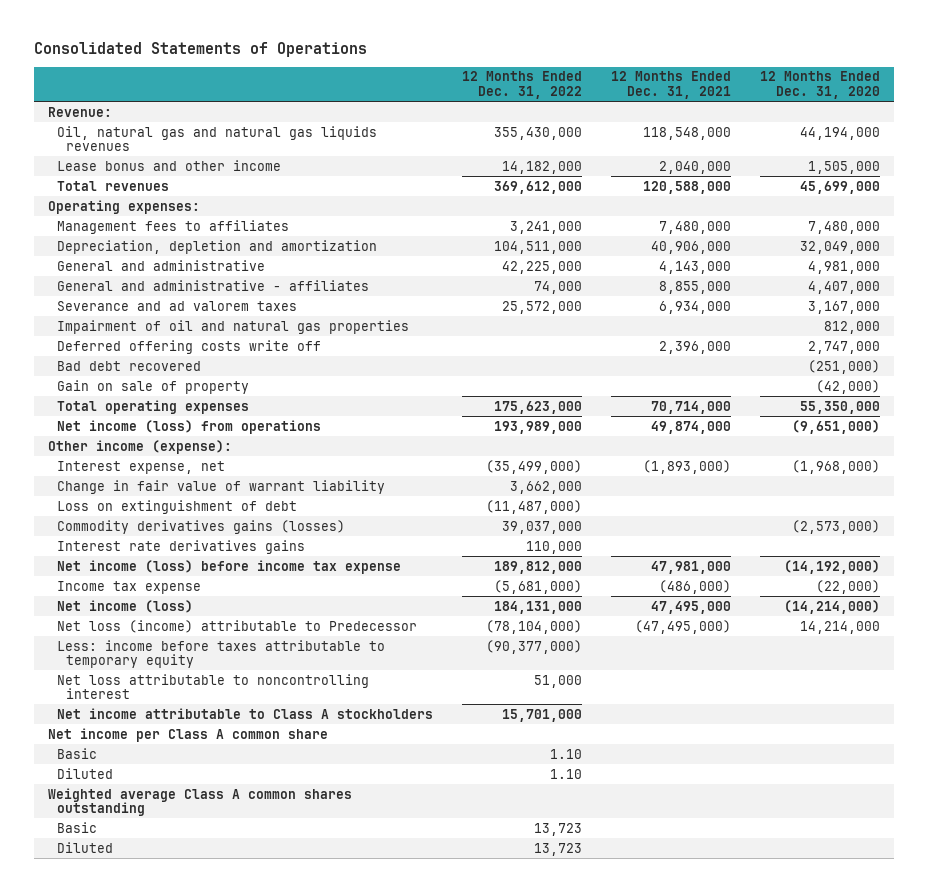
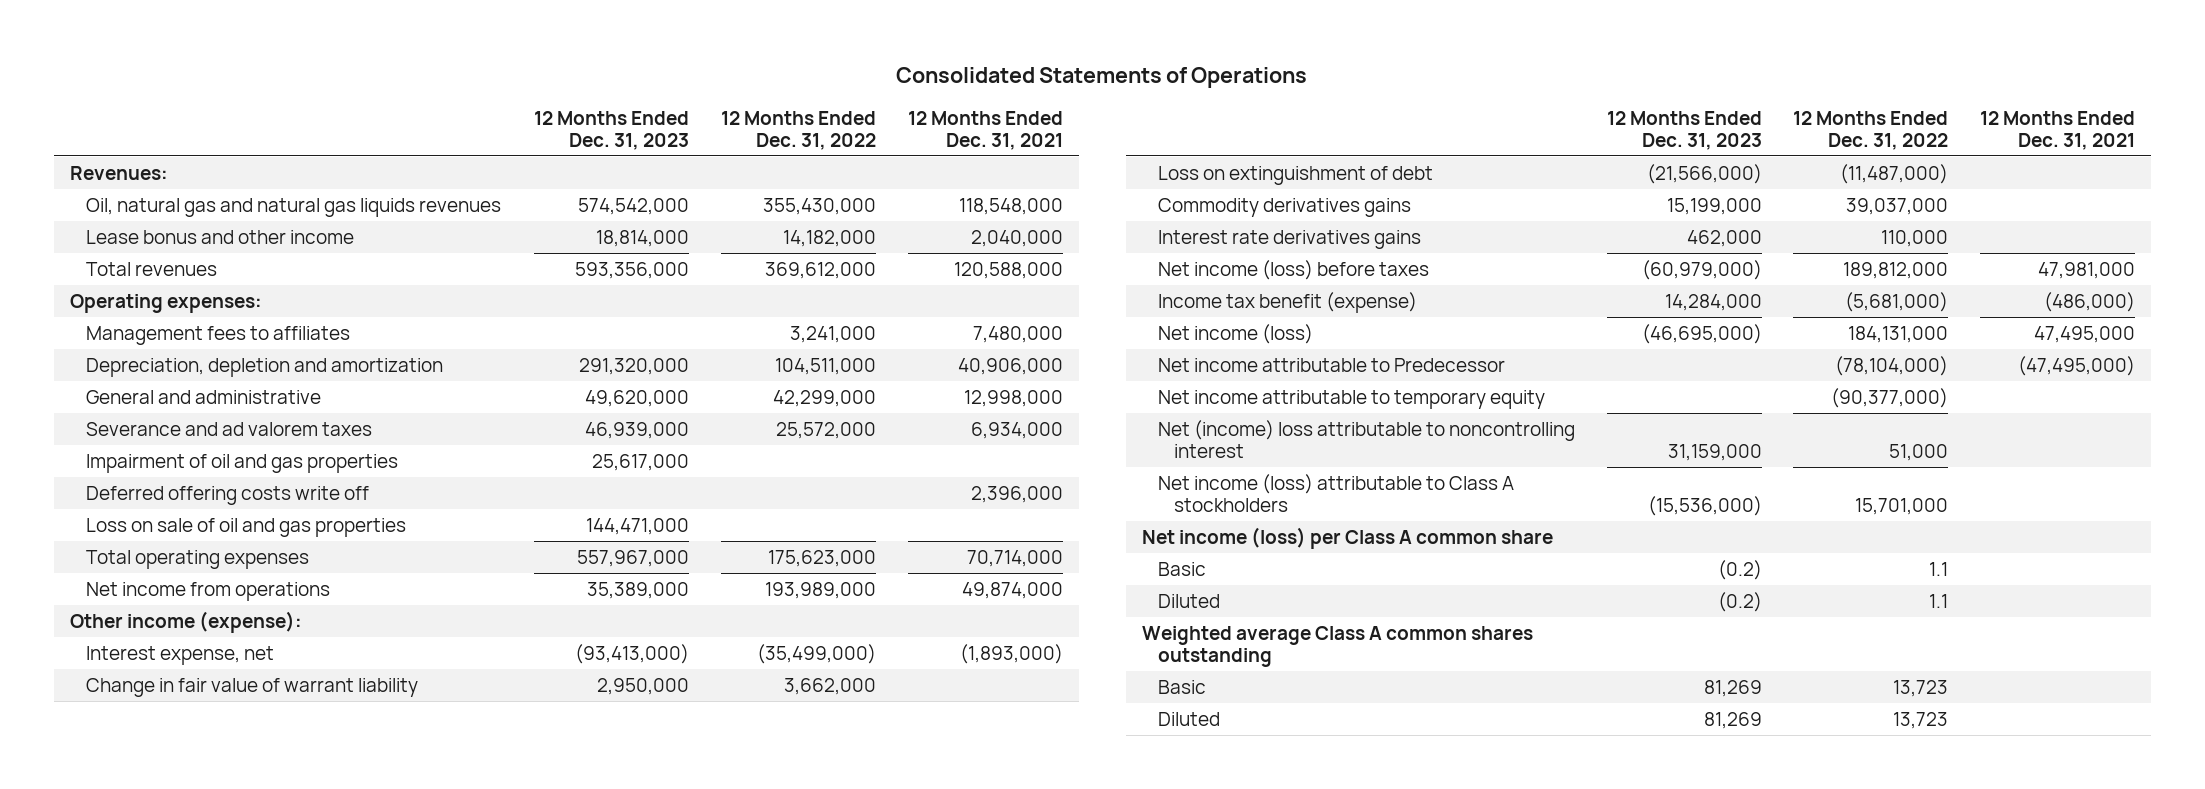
[759,71,880,99] 12 Months Ended Dec. 31, 2020 -> none
none -> [534,110,690,150] 12 Months Ended Dec. 31, 2023
[48,106,113,117] Revenue: -> [69,165,168,180] Revenues:
[57,279,370,291] General and administrative - affiliates -> none
[502,260,583,274] 42,225,000 -> [773,389,877,407] 42,299,000
[659,260,732,274] 4,143,000 -> [963,389,1063,407] 12,998,000
[57,319,410,334] Impairment of oil and natural gas properties -> [85,453,398,473] Impairment of oil and gas properties
[57,360,202,371] Bad debt recovered -> none
[57,379,250,394] Gain on sale of property -> none
none -> [85,517,406,537] Loss on sale of oil and gas properties
[57,419,322,434] Net income (loss) from operations -> [85,581,330,601] Net income from operations
[57,519,346,534] Commodity derivatives gains (losses) -> [1157,197,1411,217] Commodity derivatives gains
[57,559,402,574] Net income (loss) before income tax expense -> [1157,259,1429,280] Net income (loss) before taxes
[57,580,202,594] Income tax expense -> [1157,291,1417,313] Income tax benefit (expense)
[57,619,418,633] Net loss (income) attributable to Predecessor -> [1157,357,1505,372] Net income attributable to Predecessor
[57,639,386,669] Less: income before taxes attributable to temporary equity -> [1157,389,1545,409] Net income attributable to temporary equity
[57,673,370,700] Net loss attributable to noncontrolling interest -> [1157,419,1575,458] Net (income) loss attributable to noncontrolling interest
[57,707,434,719] Net income attributable to Class A stockholders -> [1157,473,1514,512] Net income (loss) attributable to Class A stockholders
[48,727,329,742] Net income per Class A common share -> [1141,526,1553,549] Net income (loss) per Class A common share
[550,748,583,759] 1.10 -> [1929,561,1949,576] 1.1
[550,768,583,779] 1.10 -> [1929,593,1949,608] 1.1

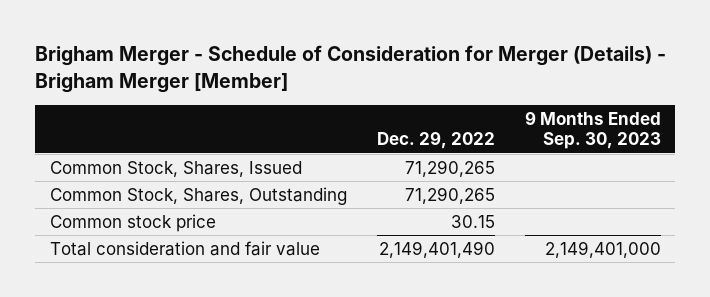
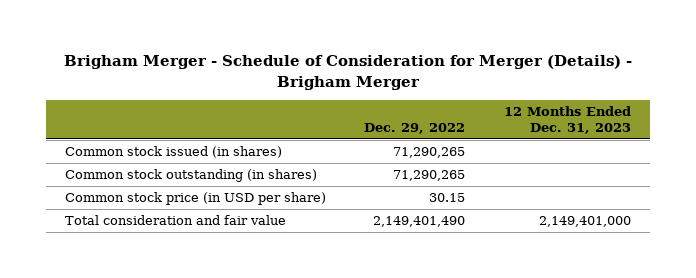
[34,45,666,93] Brigham Merger - Schedule of Consideration for Merger (Details) - Brigham Merger [Member] -> [63,55,632,90] Brigham Merger - Schedule of Consideration for Merger (Details) - Brigham Merger
[524,110,661,150] 9 Months Ended Sep. 30, 2023 -> none
none -> [503,106,631,134] 12 Months Ended Dec. 31, 2023
[49,160,302,177] Common Stock, Shares, Issued -> [64,146,282,159] Common stock issued (in shares)
[49,186,347,205] Common Stock, Shares, Outstanding -> [64,169,317,183] Common stock outstanding (in shares)
[49,213,216,232] Common stock price -> [64,192,326,206] Common stock price (in USD per share)

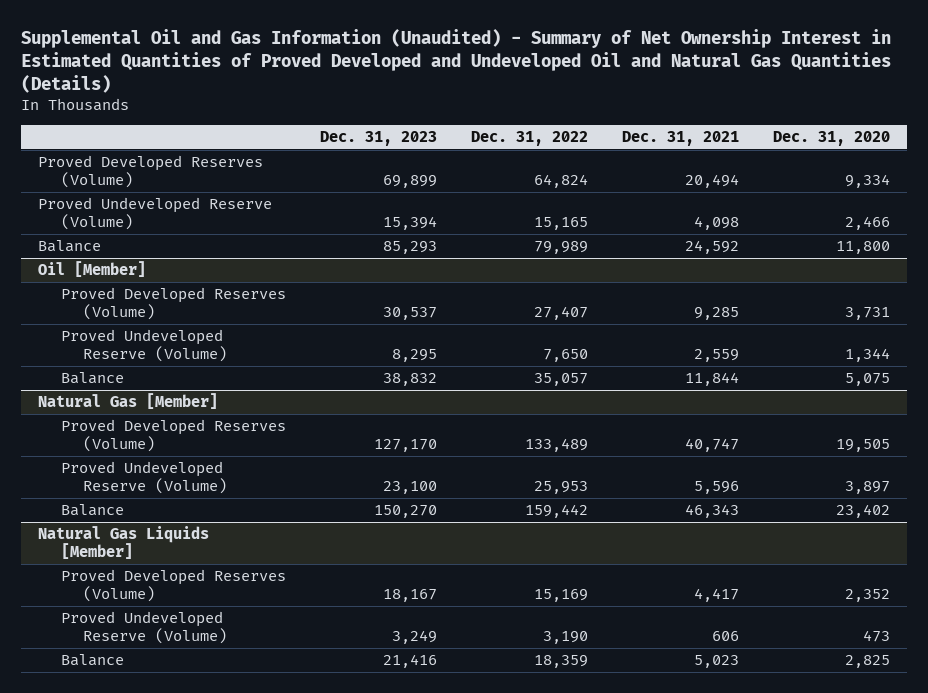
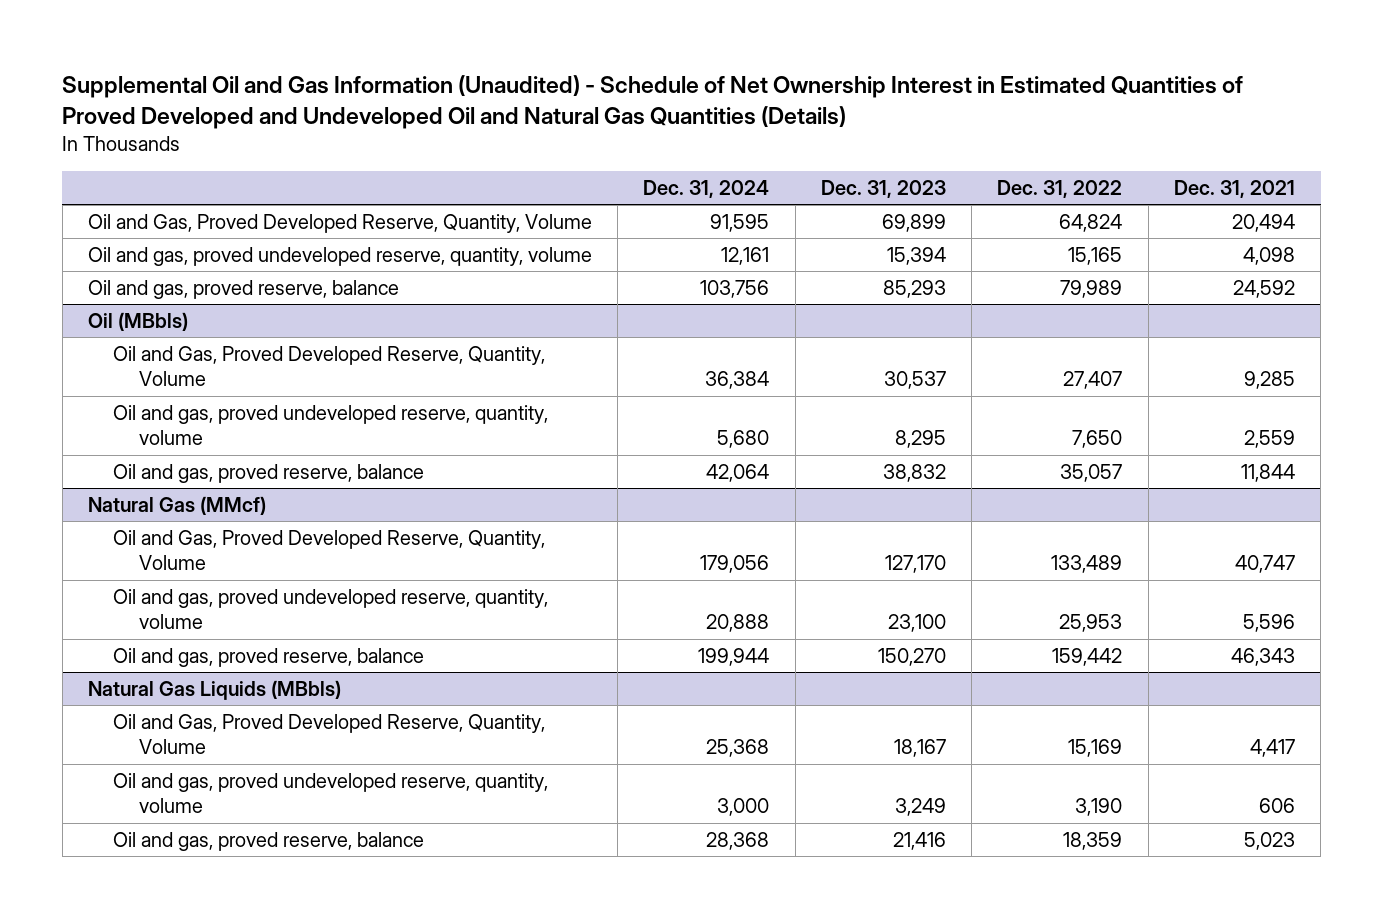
[20,28,891,93] Supplemental Oil and Gas Information (Unaudited) - Summary of Net Ownership Interest in Estimated Quantities of Proved Developed and Undeveloped Oil and Natural Gas Quantities (Details) -> [62,75,1244,130] Supplemental Oil and Gas Information (Unaudited) - Schedule of Net Ownership Interest in Estimated Quantities of Proved Developed and Undeveloped Oil and Natural Gas Quantities (Details)
[772,131,890,147] Dec. 31, 2020 -> none
none -> [643,180,770,199] Dec. 31, 2024
[37,155,263,189] Proved Developed Reserves (Volume) -> [87,213,592,233] Oil and Gas, Proved Developed Reserve, Quantity, Volume
[37,197,272,231] Proved Undeveloped Reserve (Volume) -> [87,246,592,266] Oil and gas, proved undeveloped reserve, quantity, volume
[37,240,101,253] Balance -> [87,279,399,299] Oil and gas, proved reserve, balance
[37,261,146,278] Oil [Member] -> [87,311,188,331] Oil (MBbls)
[60,287,286,321] Proved Developed Reserves (Volume) -> [113,345,546,387] Oil and Gas, Proved Developed Reserve, Quantity, Volume
[60,329,228,363] Proved Undeveloped Reserve (Volume) -> [113,404,549,446] Oil and gas, proved undeveloped reserve, quantity, volume
[60,372,124,385] Balance -> [113,463,425,483] Oil and gas, proved reserve, balance
[37,393,218,410] Natural Gas [Member] -> [87,495,266,515] Natural Gas (MMcf)
[60,419,286,453] Proved Developed Reserves (Volume) -> [113,529,546,571] Oil and Gas, Proved Developed Reserve, Quantity, Volume
[60,461,228,495] Proved Undeveloped Reserve (Volume) -> [113,588,549,630] Oil and gas, proved undeveloped reserve, quantity, volume
[60,504,124,517] Balance -> [113,647,425,667] Oil and gas, proved reserve, balance
[37,526,209,560] Natural Gas Liquids [Member] -> [87,679,341,700] Natural Gas Liquids (MBbls)
[60,569,286,603] Proved Developed Reserves (Volume) -> [113,713,546,755] Oil and Gas, Proved Developed Reserve, Quantity, Volume
[60,611,228,645] Proved Undeveloped Reserve (Volume) -> [113,772,549,814] Oil and gas, proved undeveloped reserve, quantity, volume
[60,654,124,667] Balance -> [113,831,425,851] Oil and gas, proved reserve, balance

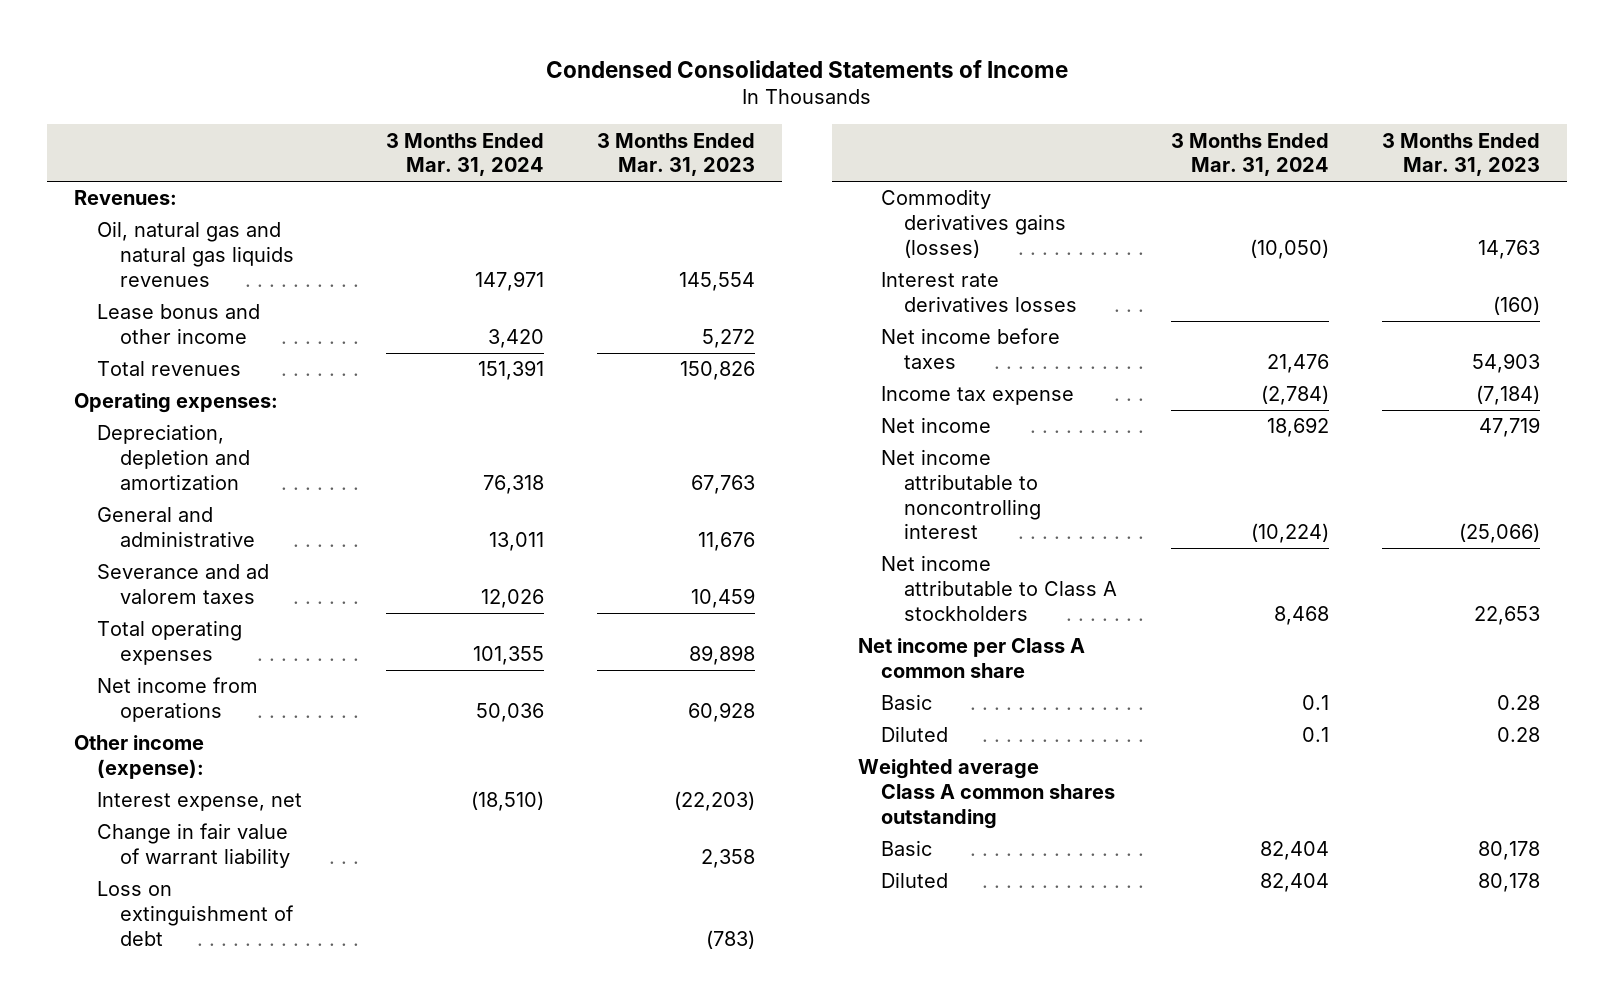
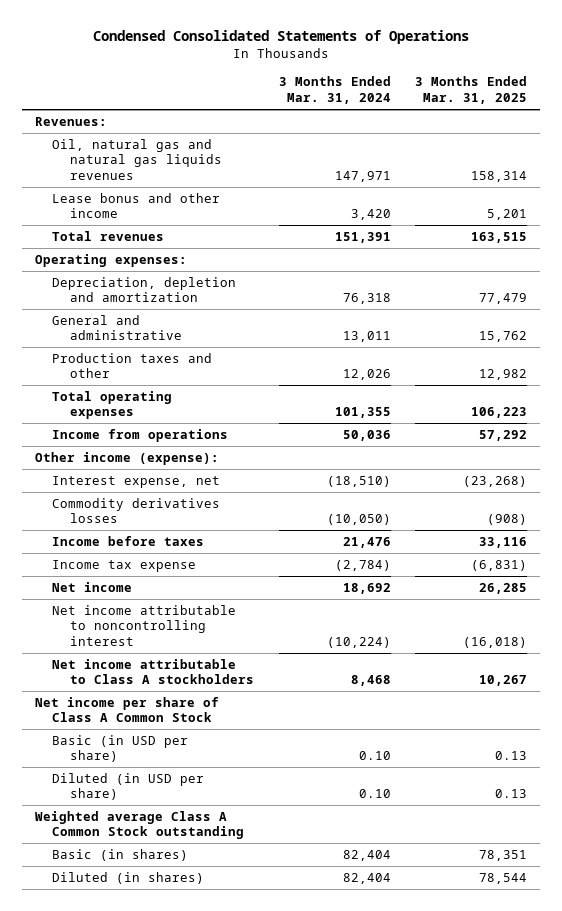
[545,59,1068,78] Condensed Consolidated Statements of Income -> [93,30,470,45] Condensed Consolidated Statements of Operations
[597,132,756,177] 3 Months Ended Mar. 31, 2023 -> none
none -> [415,76,528,105] 3 Months Ended Mar. 31, 2025
[96,564,269,605] Severance and ad valorem taxes -> [52,352,213,379] Production taxes and other
[96,677,258,723] Net income from operations -> [52,428,229,442] Income from operations
[96,823,290,869] Change in fair value of warrant liability -> none
[96,881,294,946] Loss on extinguishment of debt -> none
[881,272,1078,313] Interest rate derivatives losses -> none
[881,189,1067,258] Commodity derivatives gains (losses) -> [52,497,221,524] Commodity derivatives losses
[881,328,1061,370] Net income before taxes -> [52,535,205,546] Income before taxes
[858,638,1086,679] Net income per Class A common share -> [34,696,219,723] Net income per share of Class A Common Stock
[881,694,933,711] Basic -> [52,734,189,763] Basic (in USD per share)
[1301,695,1329,711] 0.1 -> [358,751,391,761] 0.10
[881,726,949,743] Diluted -> [52,772,205,801] Diluted (in USD per share)
[1301,727,1329,743] 0.1 -> [358,789,391,799] 0.10
[858,759,1116,829] Weighted average Class A common shares outstanding -> [34,810,245,840] Weighted average Class A Common Stock outstanding
[881,840,933,857] Basic -> [52,848,189,861] Basic (in shares)
[881,872,949,889] Diluted -> [52,871,205,884] Diluted (in shares)

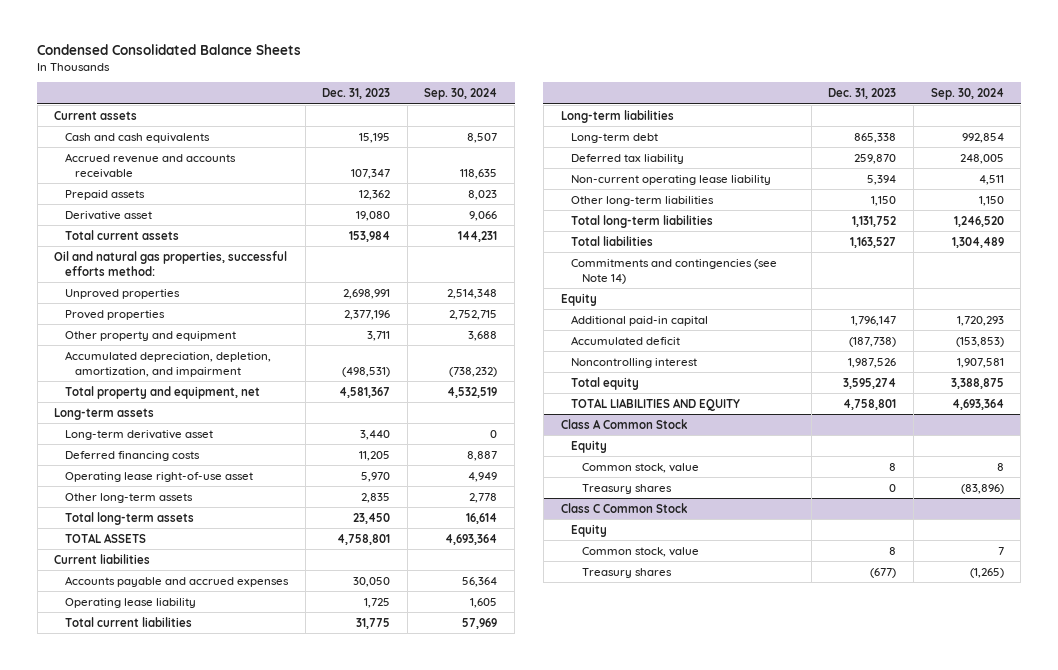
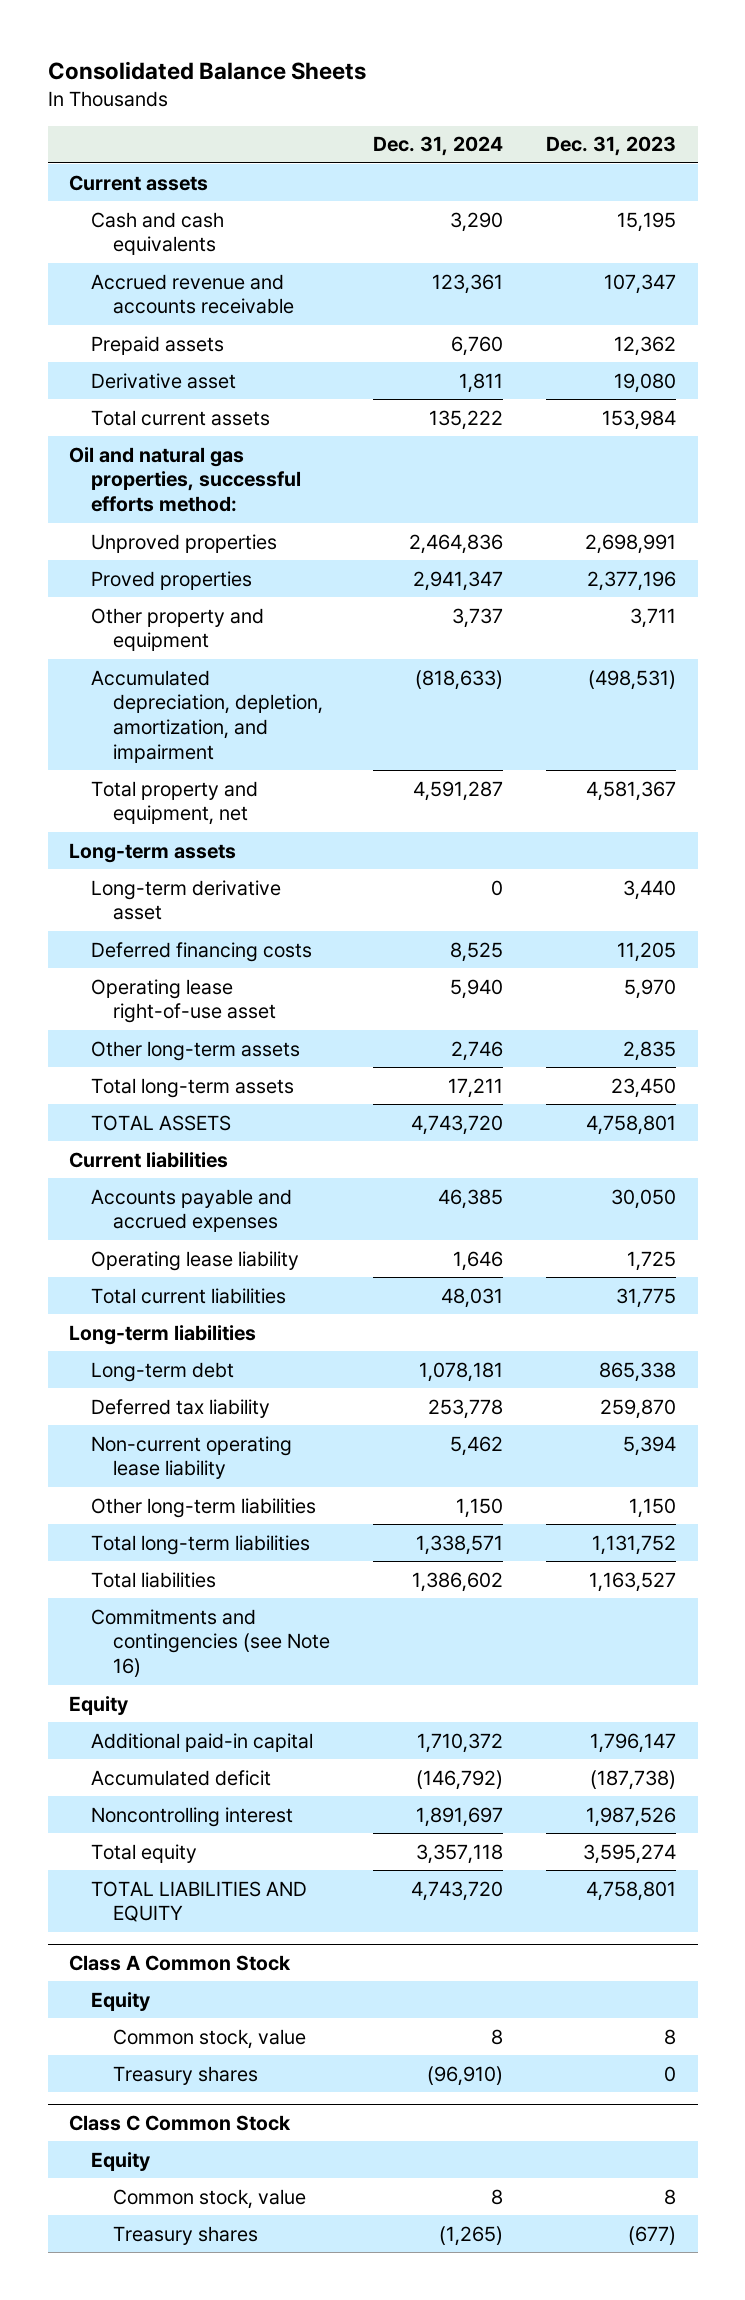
[37,44,302,56] Condensed Consolidated Balance Sheets -> [47,60,366,80] Consolidated Balance Sheets
[424,88,498,101] Sep. 30, 2024 -> none
none -> [372,136,503,157] Dec. 31, 2024
[571,258,778,284] Commitments and contingencies (see Note 14) -> [90,1608,330,1678] Commitments and contingencies (see Note 16)

